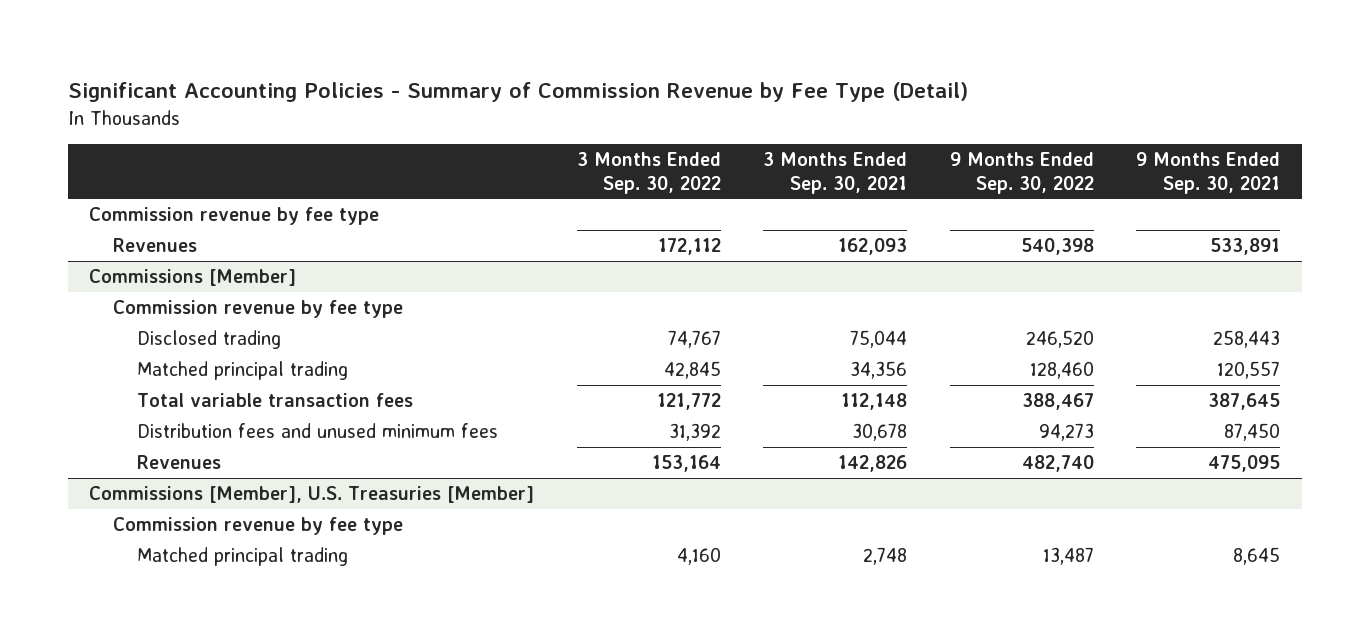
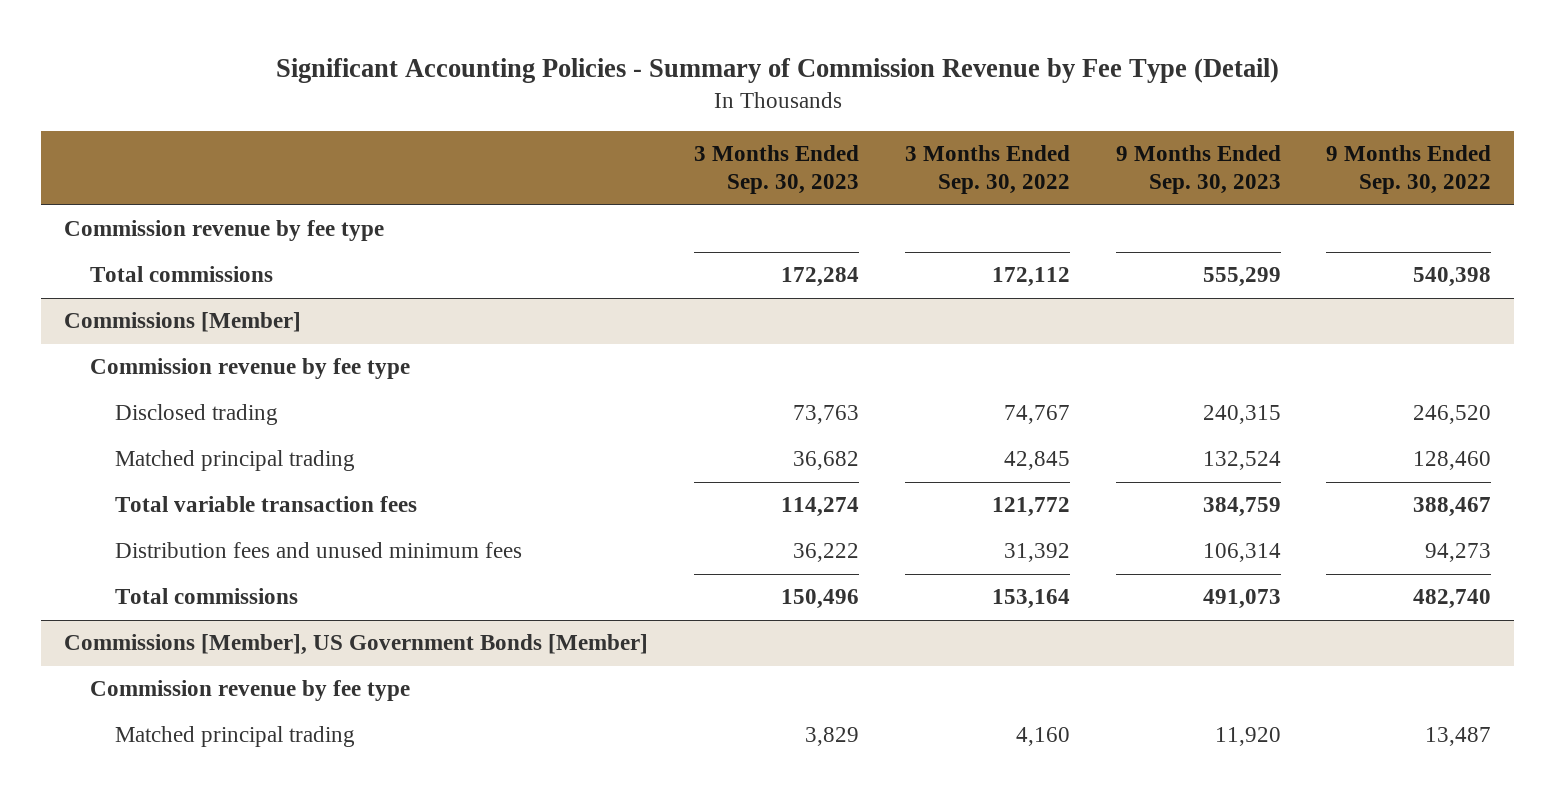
[763,152,908,194] 3 Months Ended Sep. 30, 2021 -> none
[1136,152,1281,194] 9 Months Ended Sep. 30, 2021 -> none
none -> [693,144,859,195] 3 Months Ended Sep. 30, 2023
none -> [1115,144,1281,195] 9 Months Ended Sep. 30, 2023
[112,238,197,253] Revenues -> [89,266,273,283] Total commissions
[89,486,535,504] Commissions [Member], U.S. Treasuries [Member] -> none
[136,455,221,470] Revenues -> [115,588,299,605] Total commissions
none -> [63,634,648,656] Commissions [Member], US Government Bonds [Member]

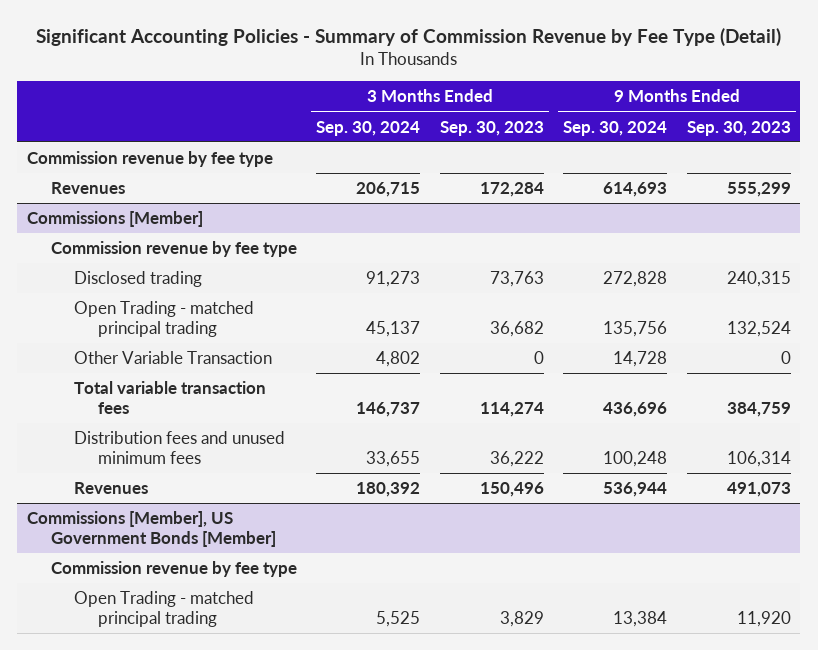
[904,144,1070,195] 3 Months Ended Sep. 30, 2022 -> none
[1326,144,1492,195] 9 Months Ended Sep. 30, 2022 -> none
none -> [316,120,421,136] Sep. 30, 2024
none -> [563,120,668,136] Sep. 30, 2024
[89,266,273,283] Total commissions -> [50,182,125,195] Revenues
[115,450,356,472] Matched principal trading -> [74,301,255,337] Open Trading - matched principal trading
none -> [74,351,273,365] Other Variable Transaction
[115,588,299,605] Total commissions -> [74,482,149,495] Revenues
[115,726,356,748] Matched principal trading -> [74,591,255,627] Open Trading - matched principal trading

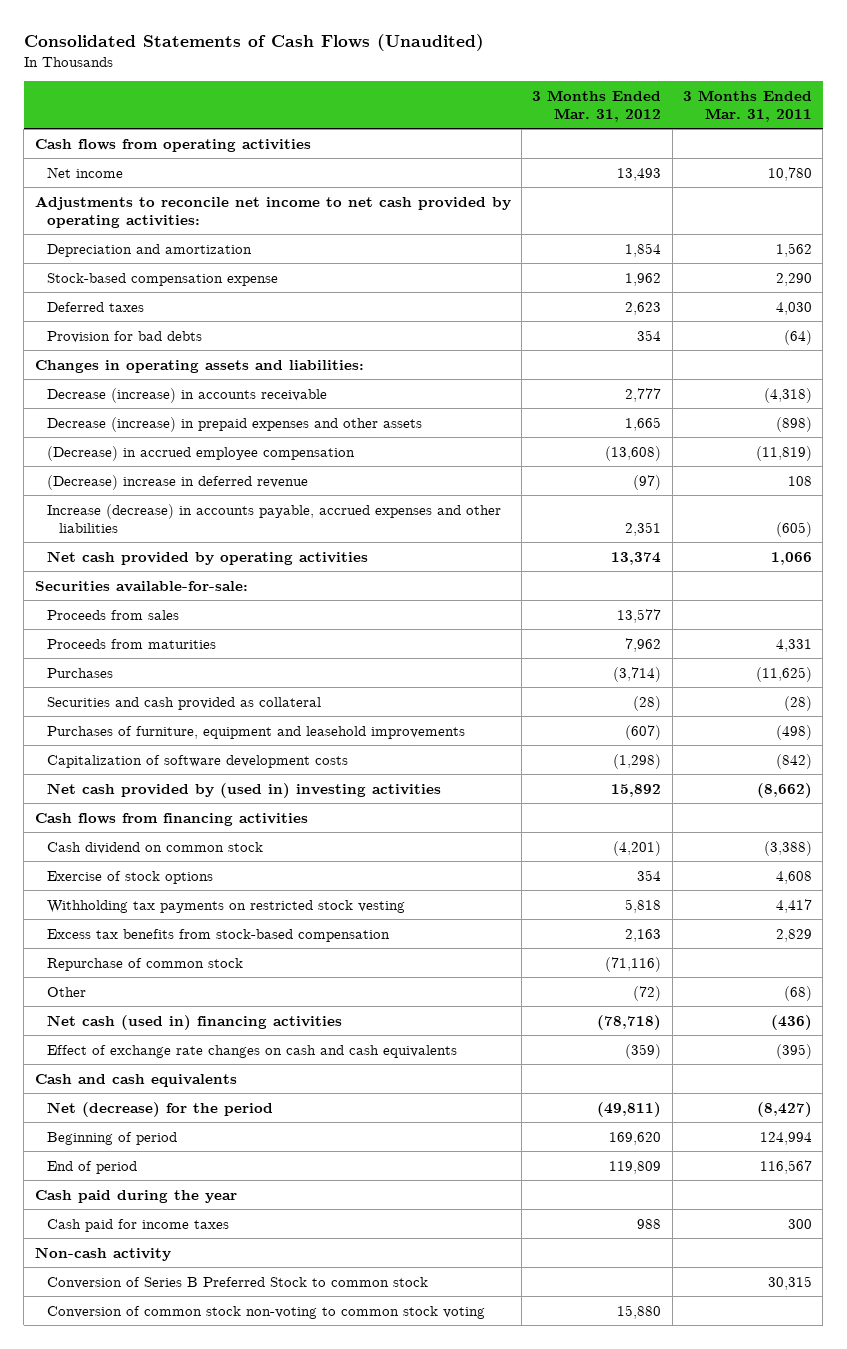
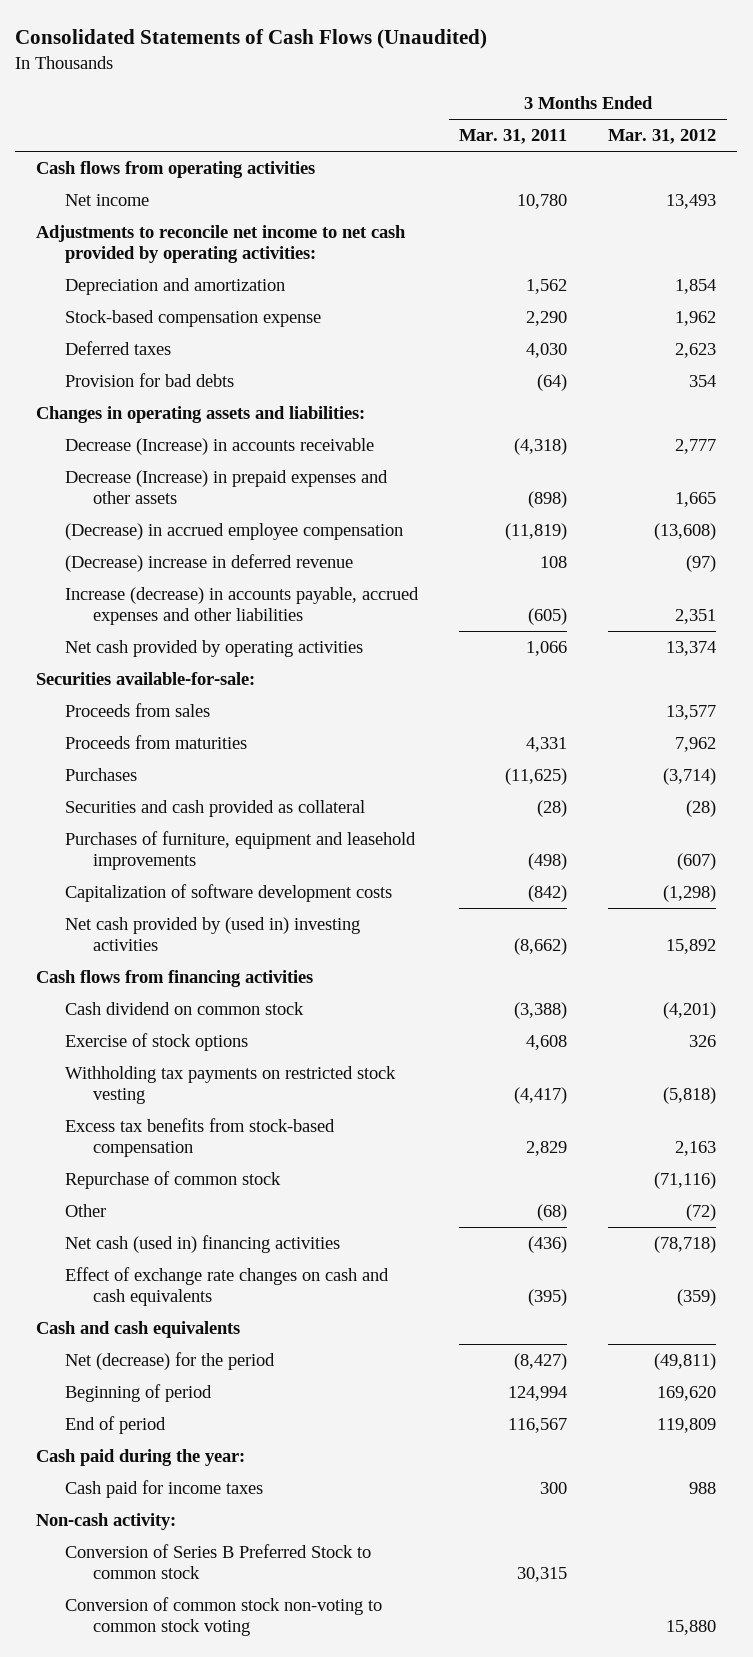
[46,387,327,403] Decrease (increase) in accounts receivable -> [64,437,374,455] Decrease (Increase) in accounts receivable
[46,416,422,432] Decrease (increase) in prepaid expenses and other assets -> [64,469,388,505] Decrease (Increase) in prepaid expenses and other assets
[637,869,662,881] 354 -> [689,1034,717,1047] 326
[625,898,662,913] 5,818 -> [663,1087,717,1105] (5,818)
[776,898,813,913] 4,417 -> [514,1087,568,1105] (4,417)
[34,1189,237,1203] Cash paid during the year -> [36,1448,246,1466] Cash paid during the year:
[34,1246,171,1261] Non-cash activity -> [36,1512,177,1530] Non-cash activity:

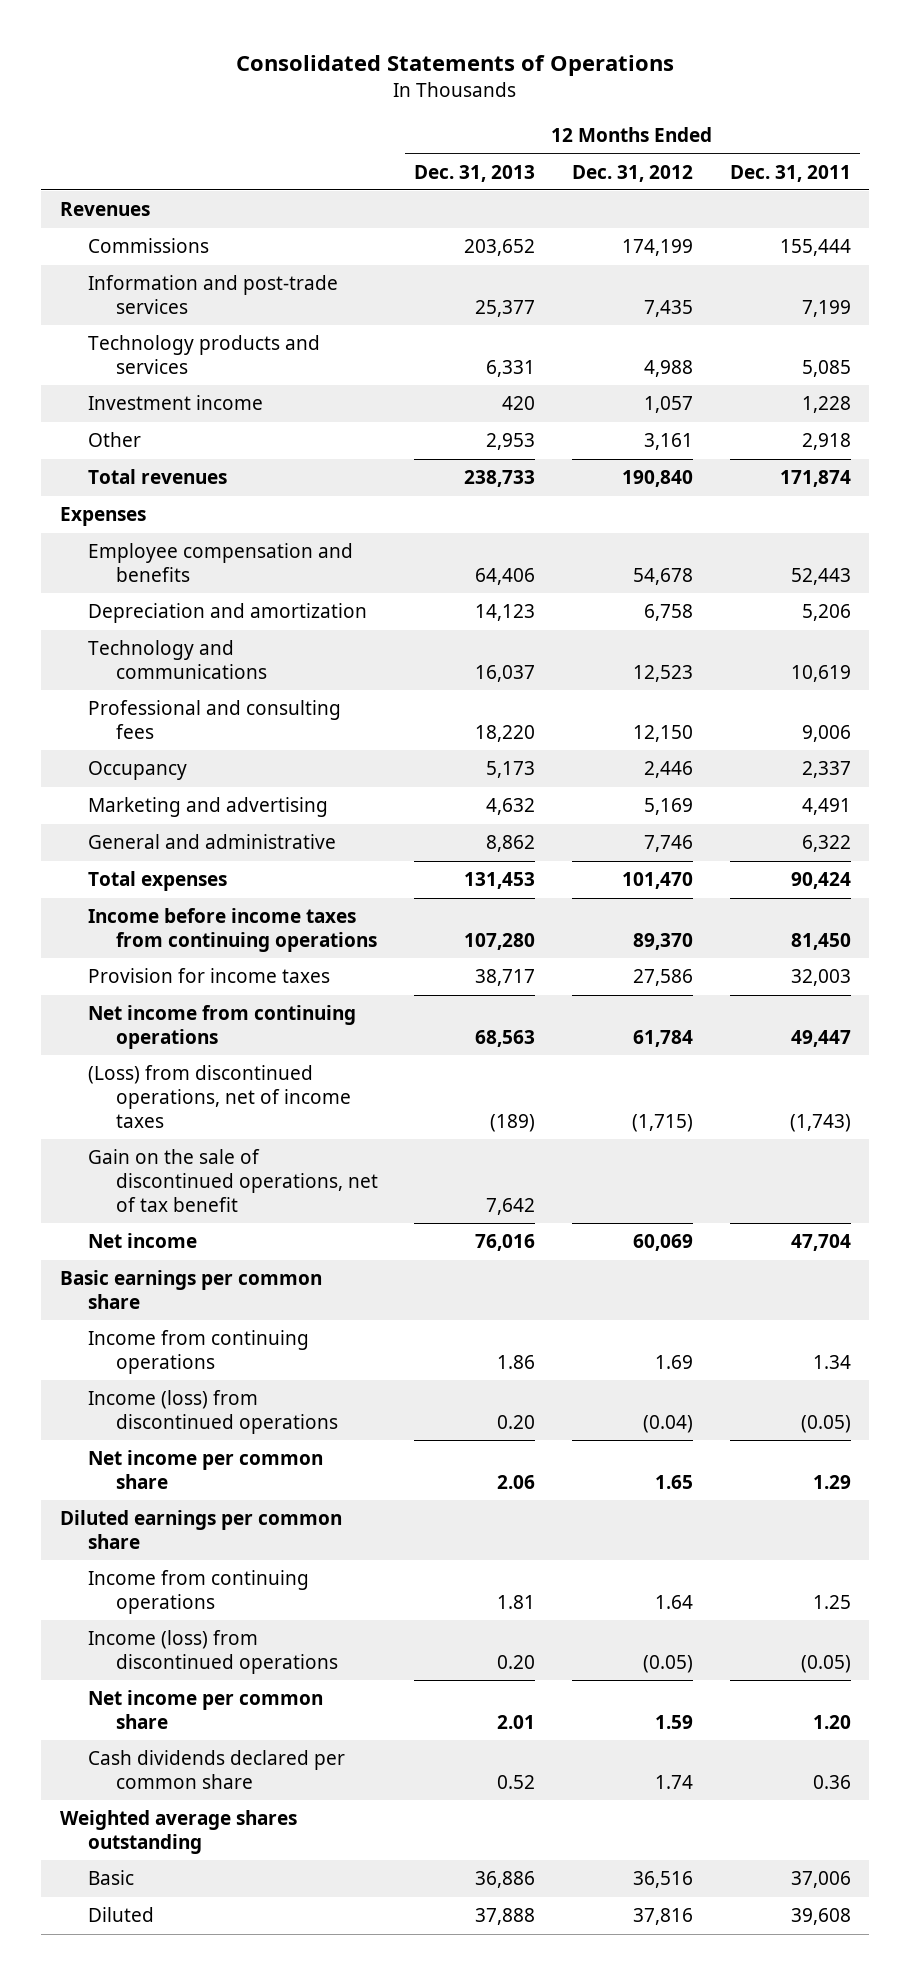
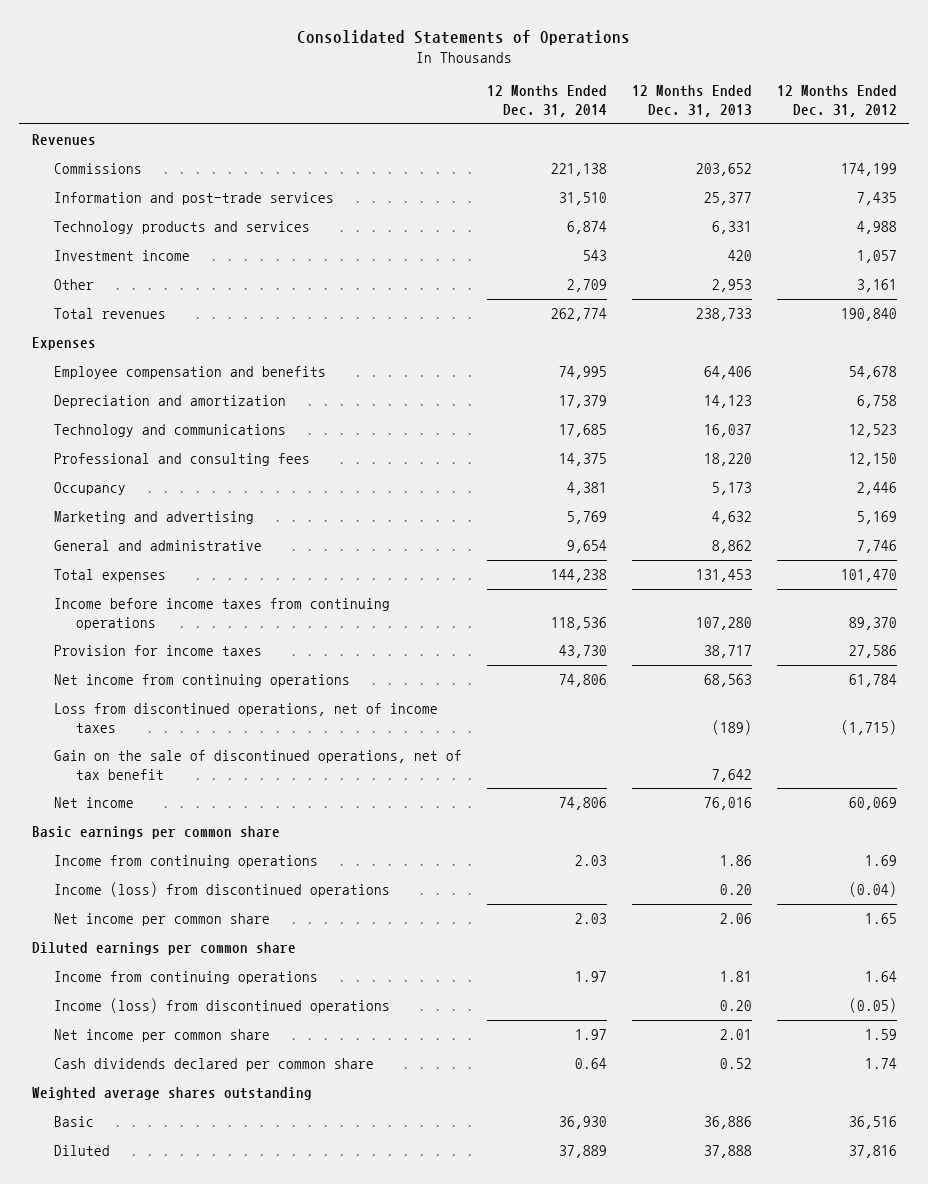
[729,164,851,182] Dec. 31, 2011 -> none
none -> [486,85,607,118] 12 Months Ended Dec. 31, 2014
[87,1065,351,1128] (Loss) from discontinued operations, net of income taxes -> [54,703,439,733] Loss from discontinued operations, net of income taxes

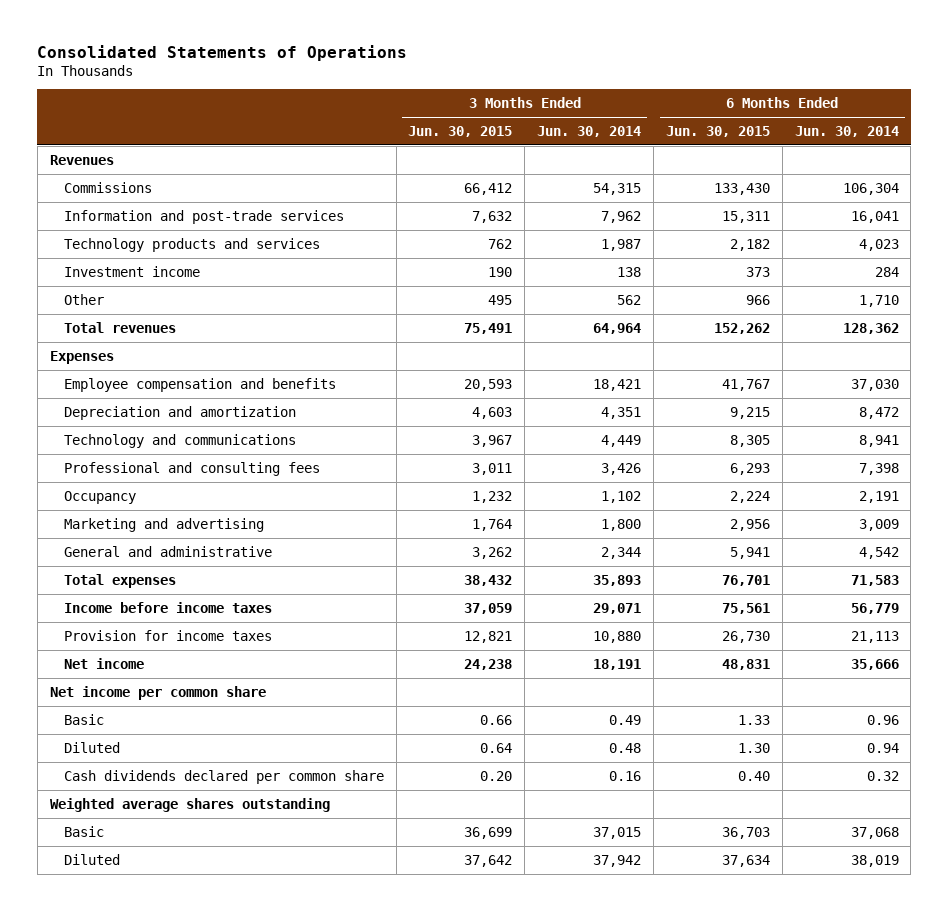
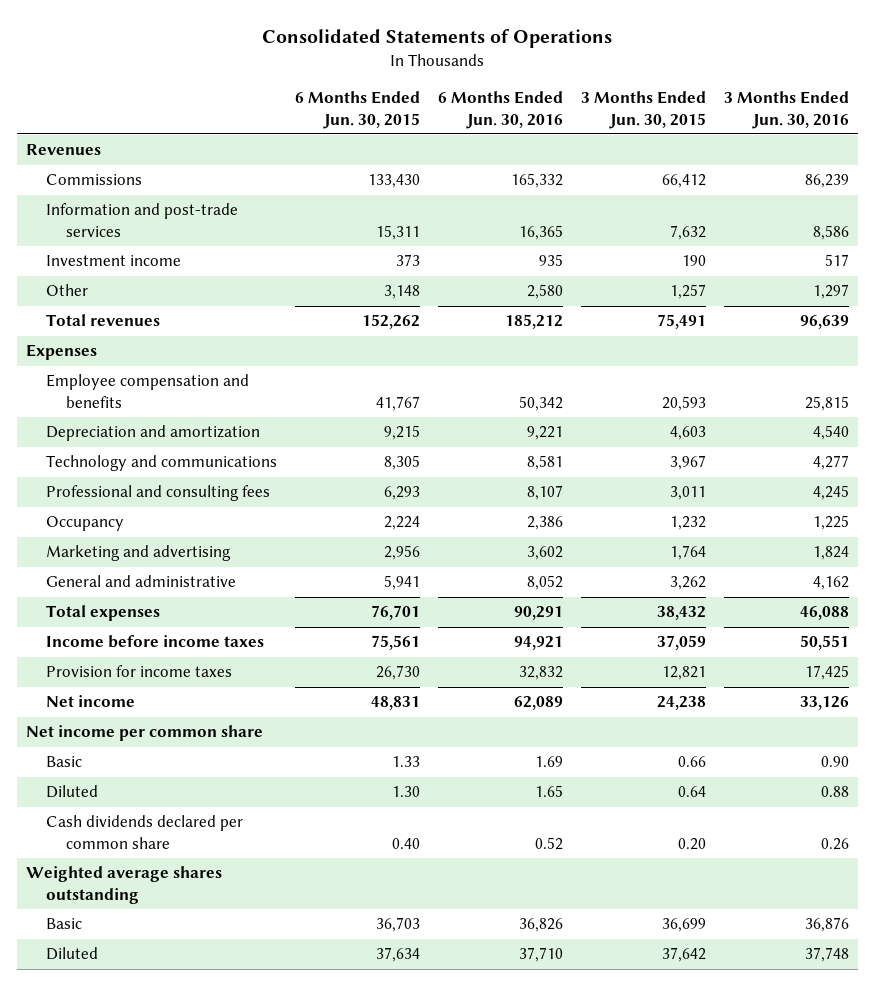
[537,125,642,137] Jun. 30, 2014 -> none
[794,125,899,137] Jun. 30, 2014 -> none
none -> [437,91,563,129] 6 Months Ended Jun. 30, 2016
none -> [723,91,849,129] 3 Months Ended Jun. 30, 2016
[63,237,320,252] Technology products and services -> none
[488,294,513,305] 495 -> [669,284,706,300] 1,257
[745,294,770,305] 966 -> [383,285,420,300] 3,148

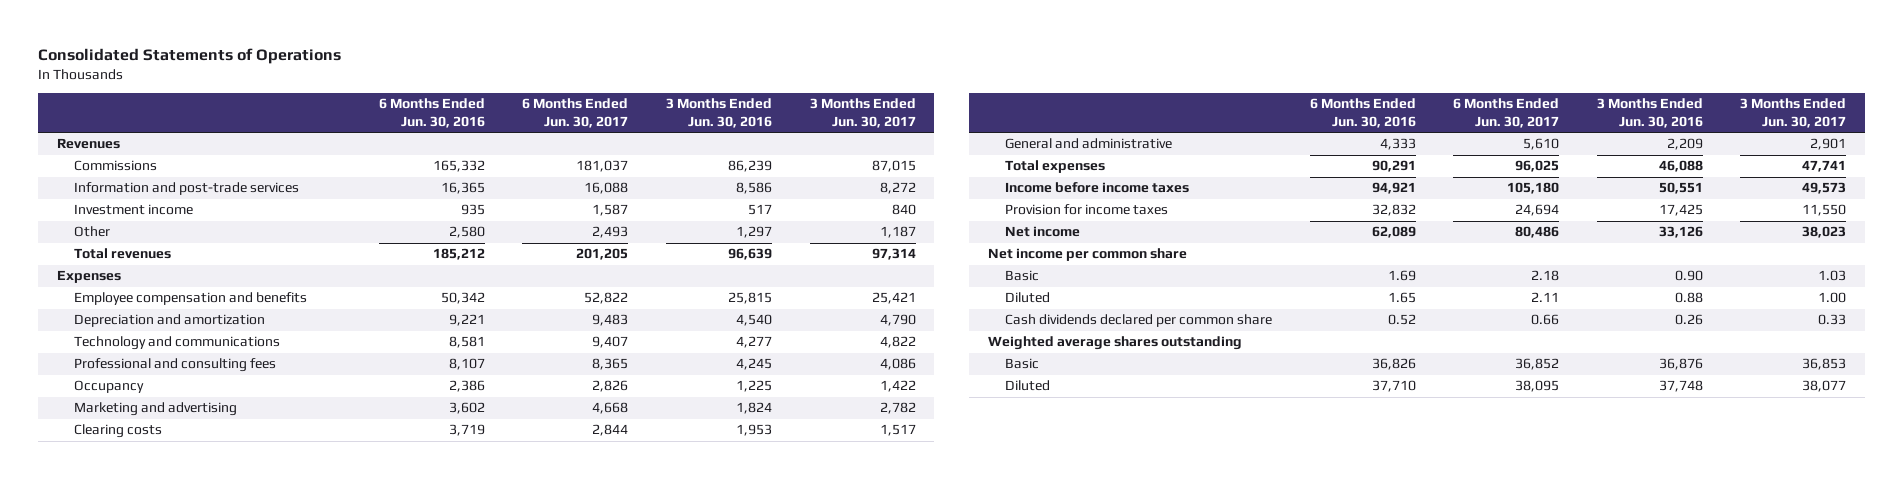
[294,91,420,129] 6 Months Ended Jun. 30, 2015 -> none
[580,91,706,129] 3 Months Ended Jun. 30, 2015 -> none
none -> [522,98,629,128] 6 Months Ended Jun. 30, 2017
none -> [809,98,916,128] 3 Months Ended Jun. 30, 2017
none -> [74,424,163,439] Clearing costs
[526,575,563,591] 8,052 -> [1379,138,1416,151] 4,333
[812,576,849,591] 4,162 -> [1666,138,1703,151] 2,209

